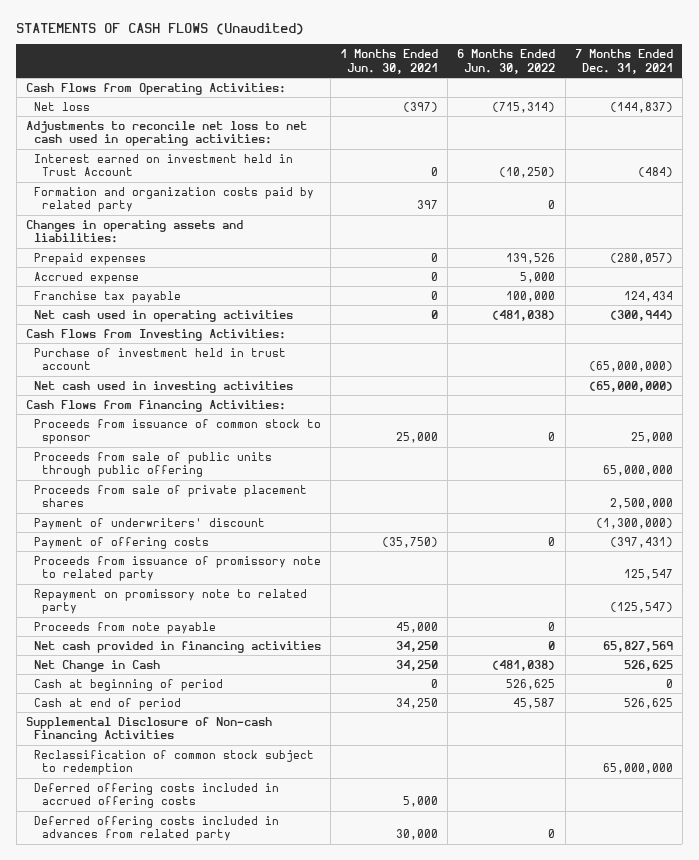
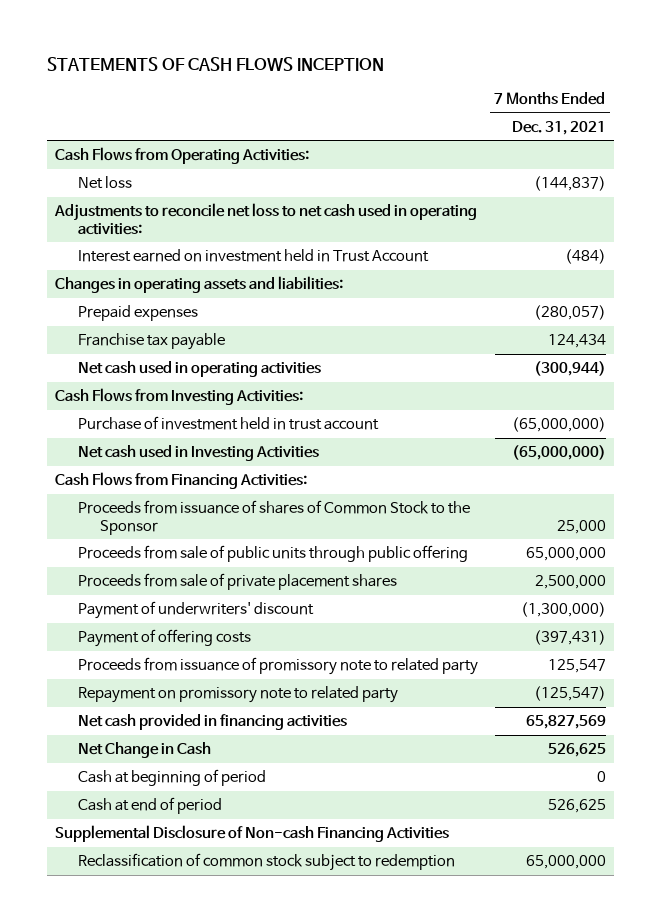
[16,23,305,36] STATEMENTS OF CASH FLOWS (Unaudited) -> [46,56,384,71] STATEMENTS OF CASH FLOWS INCEPTION
[340,49,439,74] 1 Months Ended Jun. 30, 2021 -> none
[457,49,556,74] 6 Months Ended Jun. 30, 2022 -> none
[33,186,314,213] Formation and organization costs paid by related party -> none
[33,271,139,284] Accrued expense -> none
[33,380,293,393] Net cash used in investing activities -> [77,445,319,462] Net cash used in Investing Activities
[33,418,321,445] Proceeds from issuance of common stock to sponsor -> [77,500,470,535] Proceeds from issuance of shares of Common Stock to the Sponsor
[33,621,216,634] Proceeds from note payable -> none
[33,782,279,809] Deferred offering costs included in accrued offering costs -> none
[33,815,279,842] Deferred offering costs included in advances from related party -> none

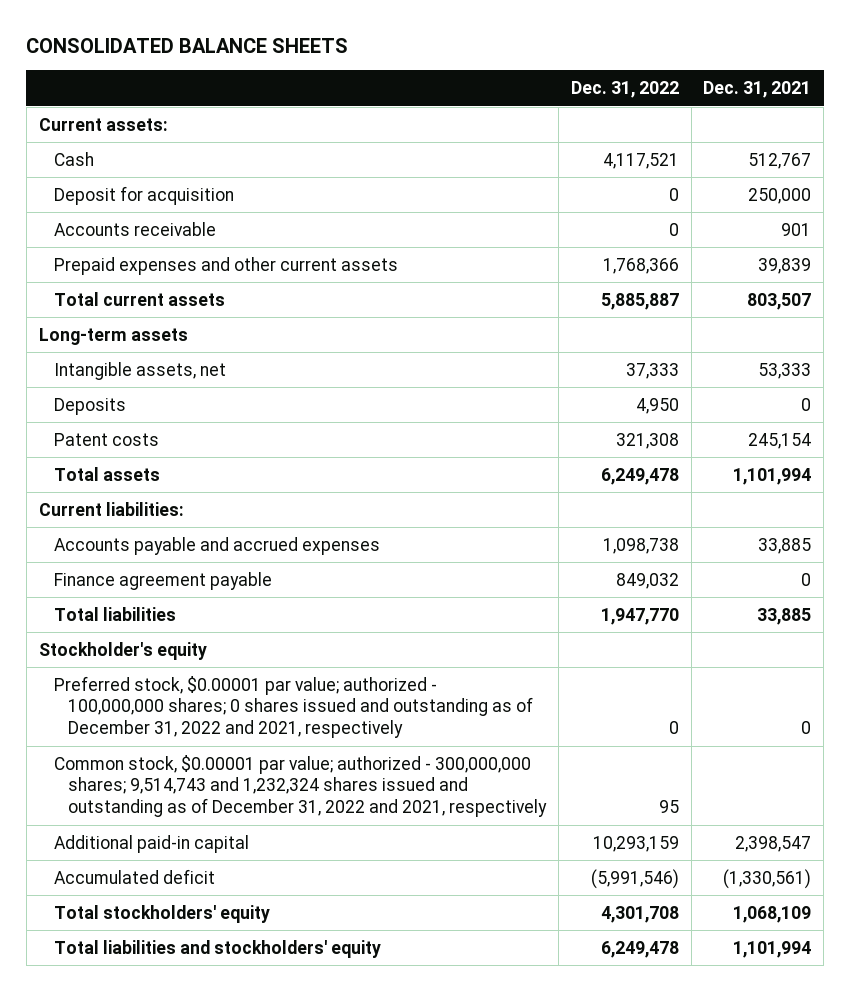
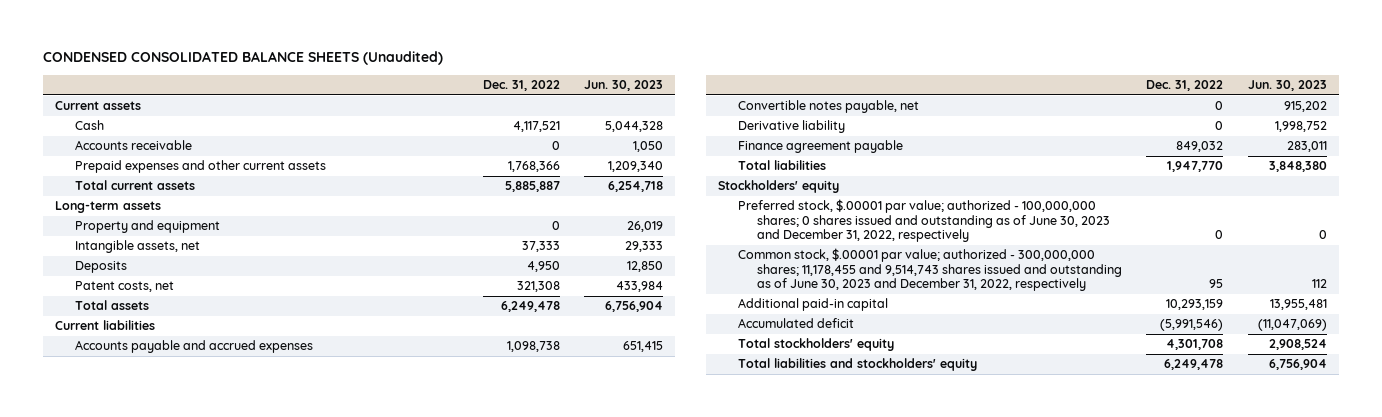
[26,38,349,54] CONSOLIDATED BALANCE SHEETS -> [43,51,444,66] CONDENSED CONSOLIDATED BALANCE SHEETS (Unaudited)
[703,81,812,99] Dec. 31, 2021 -> none
none -> [584,80,664,92] Jun. 30, 2023
[38,117,168,131] Current assets: -> [55,101,142,111] Current assets
[53,185,234,205] Deposit for acquisition -> none
none -> [74,220,220,234] Property and equipment
[53,432,159,446] Patent costs -> [74,281,174,293] Patent costs, net
[38,501,184,516] Current liabilities: -> [55,320,156,331] Current liabilities
none -> [737,100,919,114] Convertible notes payable, net
none -> [737,120,845,134] Derivative liability
[38,641,207,660] Stockholder's equity -> [718,180,840,194] Stockholders' equity
[53,675,534,739] Preferred stock, $0.00001 par value; authorized - 100,000,000 shares; 0 shares issued and outstanding as of December 31, 2022 and 2021, respectively -> [737,199,1111,242] Preferred stock, $.00001 par value; authorized - 100,000,000 shares; 0 shares issued and outstanding as of June 30, 2023 and December 31, 2022, respectively
[53,754,548,818] Common stock, $0.00001 par value; authorized - 300,000,000 shares; 9,514,743 and 1,232,324 shares issued and outstanding as of December 31, 2022 and 2021, respectively -> [737,248,1123,291] Common stock, $.00001 par value; authorized - 300,000,000 shares; 11,178,455 and 9,514,743 shares issued and outstanding as of June 30, 2023 and December 31, 2022, respectively

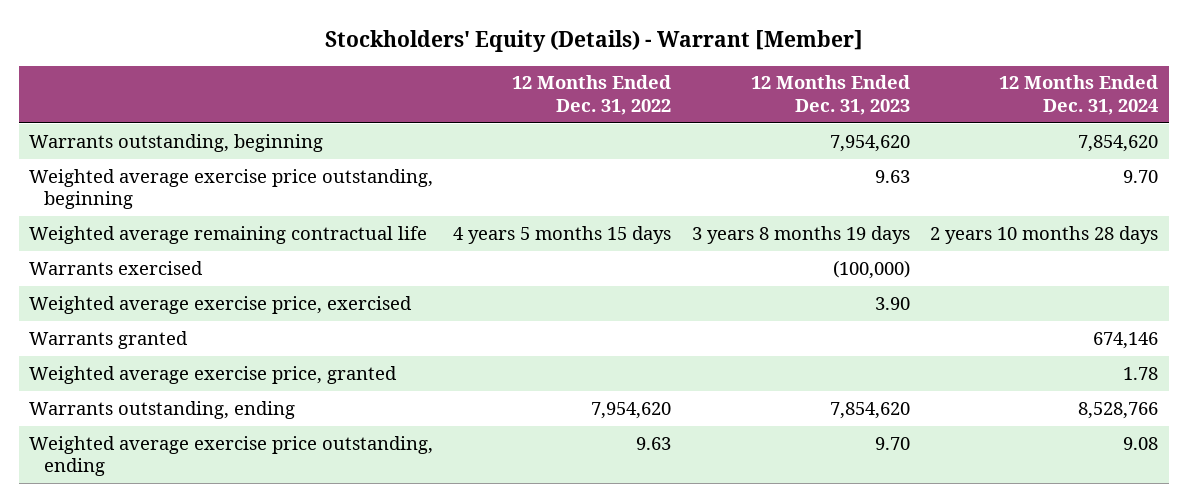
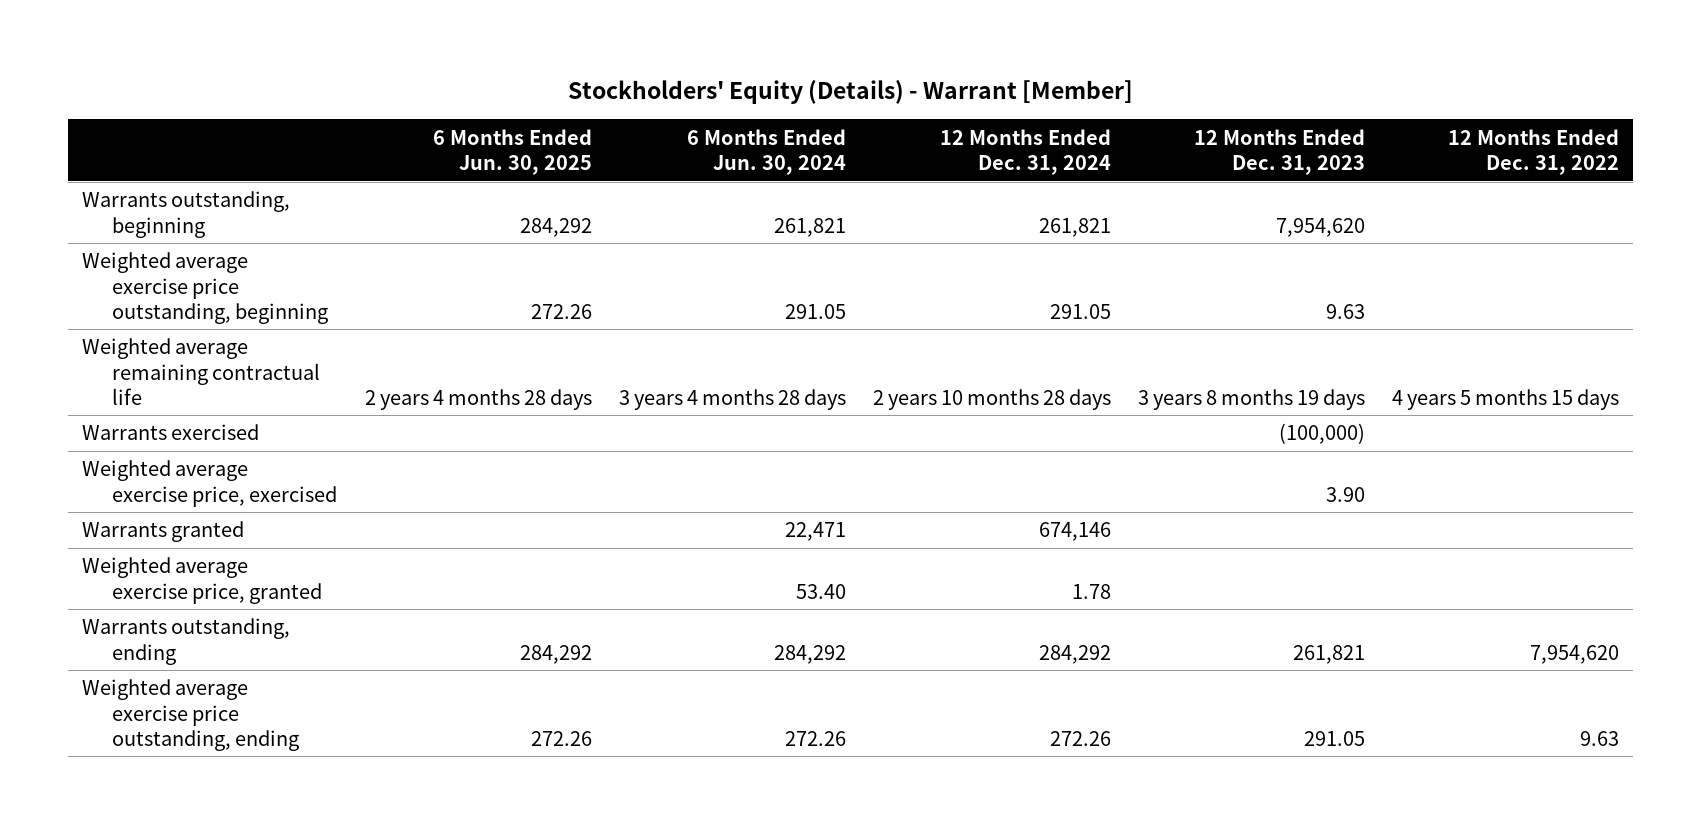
none -> [432,128,592,176] 6 Months Ended Jun. 30, 2025
none -> [686,128,846,176] 6 Months Ended Jun. 30, 2024
[1078,134,1159,152] 7,854,620 -> [1039,217,1112,237] 261,821
[1123,169,1159,183] 9.70 -> [1050,303,1112,319] 291.05
[829,401,910,419] 7,854,620 -> [1293,644,1366,664] 261,821
[1078,401,1159,419] 8,528,766 -> [1039,644,1112,664] 284,292
[874,436,910,450] 9.70 -> [1304,730,1366,746] 291.05
[1123,436,1159,450] 9.08 -> [1050,730,1112,746] 272.26

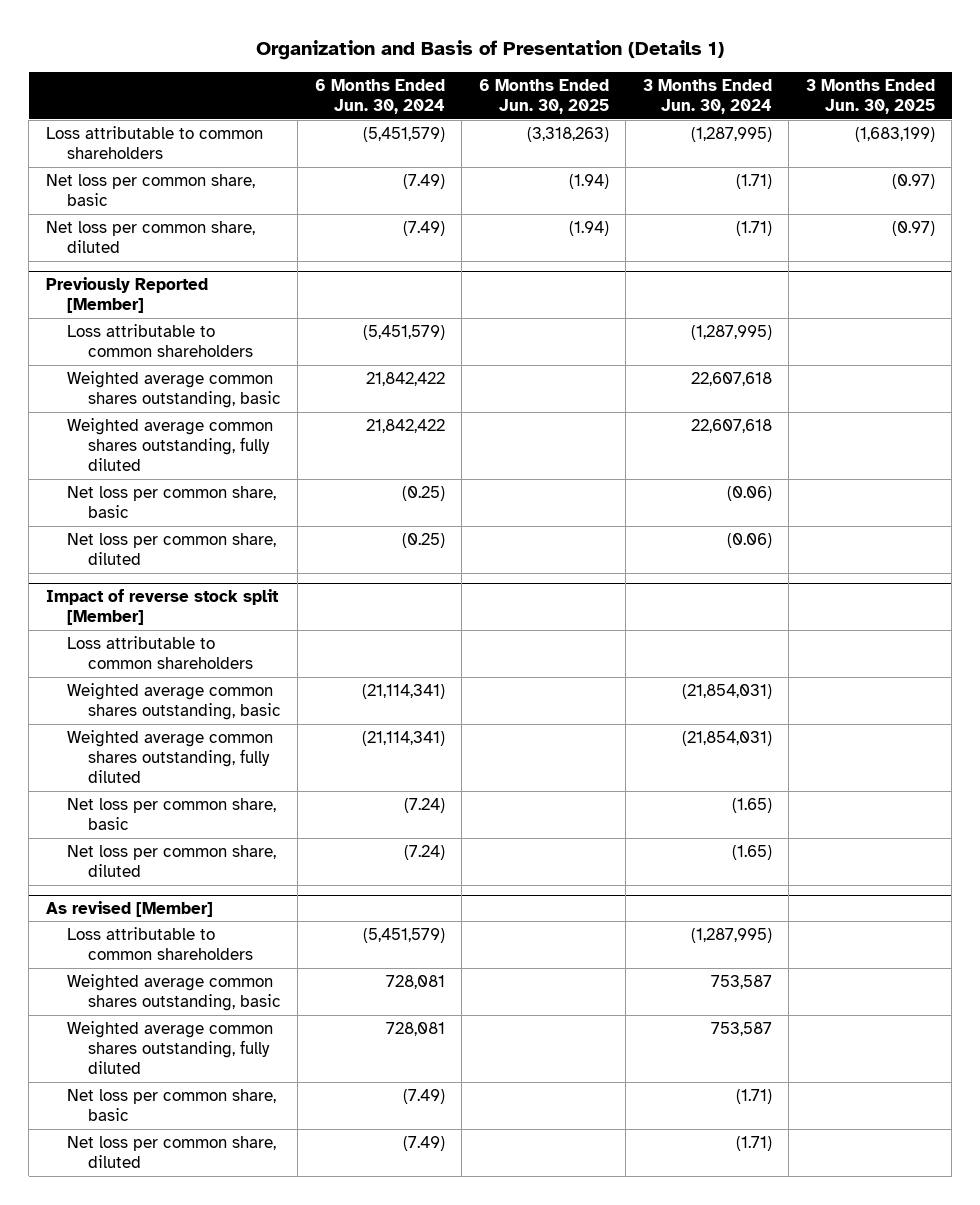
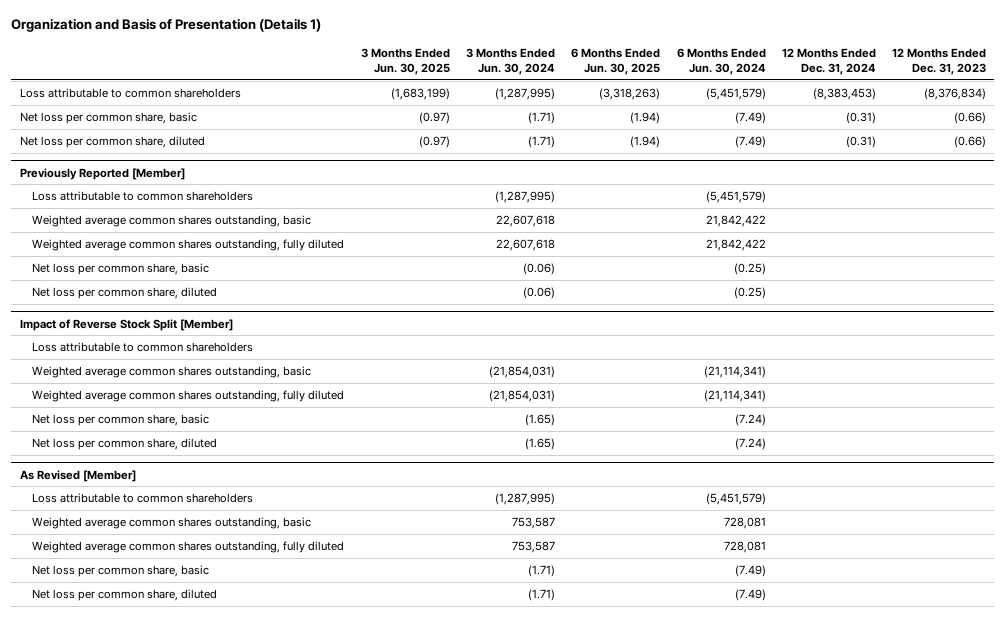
none -> [781,48,876,76] 12 Months Ended Dec. 31, 2024
none -> [892,48,987,76] 12 Months Ended Dec. 31, 2023
[45,589,279,626] Impact of reverse stock split [Member] -> [19,318,233,331] Impact of Reverse Stock Split [Member]
[45,901,213,918] As revised [Member] -> [19,469,136,482] As Revised [Member]

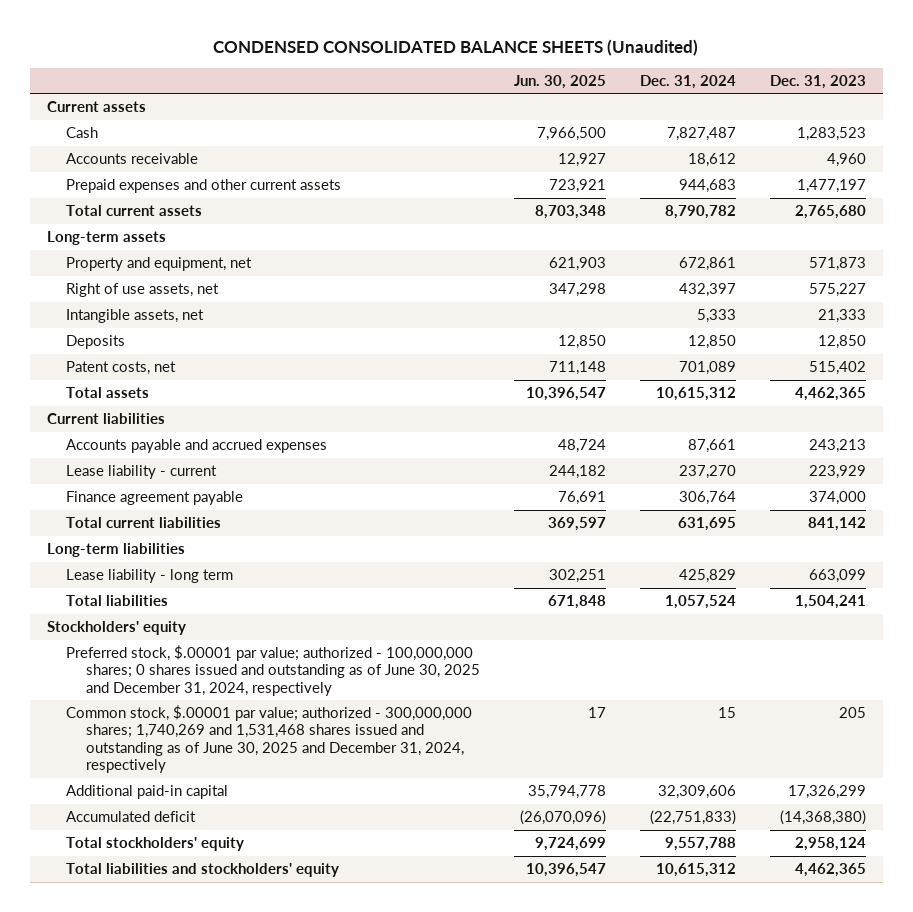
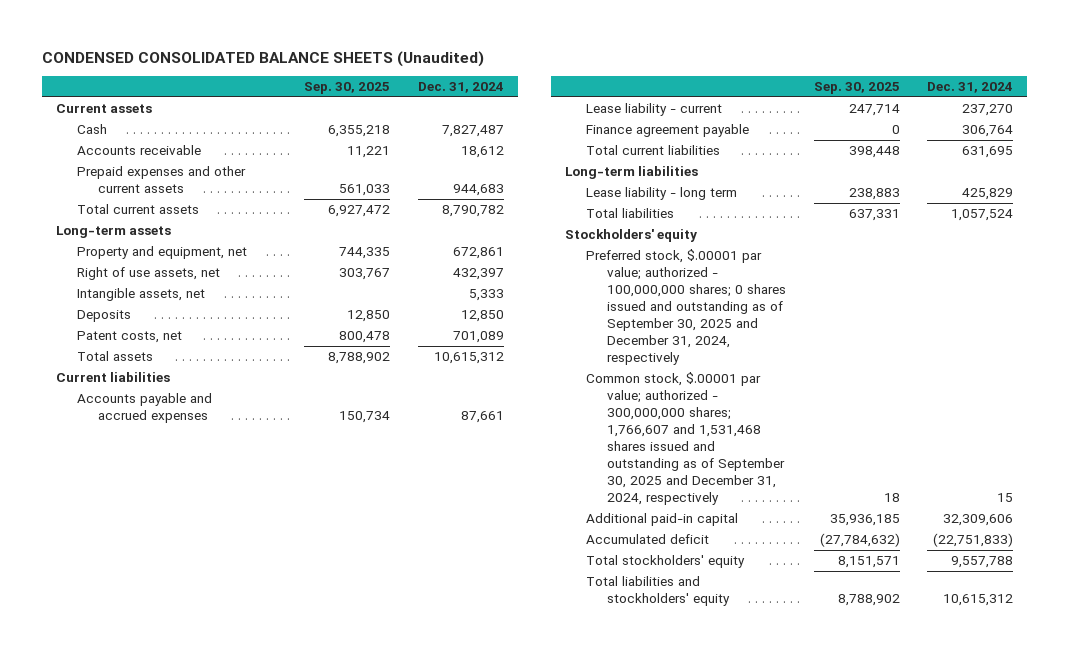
[514,75,607,90] Jun. 30, 2025 -> none
[770,75,867,90] Dec. 31, 2023 -> none
none -> [304,82,391,95] Sep. 30, 2025
[66,645,480,696] Preferred stock, $.00001 par value; authorized - 100,000,000 shares; 0 shares issued and outstanding as of June 30, 2025 and December 31, 2024, respectively -> [586,249,786,366] Preferred stock, $.00001 par value; authorized - 100,000,000 shares; 0 shares issued and outstanding as of September 30, 2025 and December 31, 2024, respectively
[66,705,473,774] Common stock, $.00001 par value; authorized - 300,000,000 shares; 1,740,269 and 1,531,468 shares issued and outstanding as of June 30, 2025 and December 31, 2024, respectively -> [586,372,785,506] Common stock, $.00001 par value; authorized - 300,000,000 shares; 1,766,607 and 1,531,468 shares issued and outstanding as of September 30, 2025 and December 31, 2024, respectively

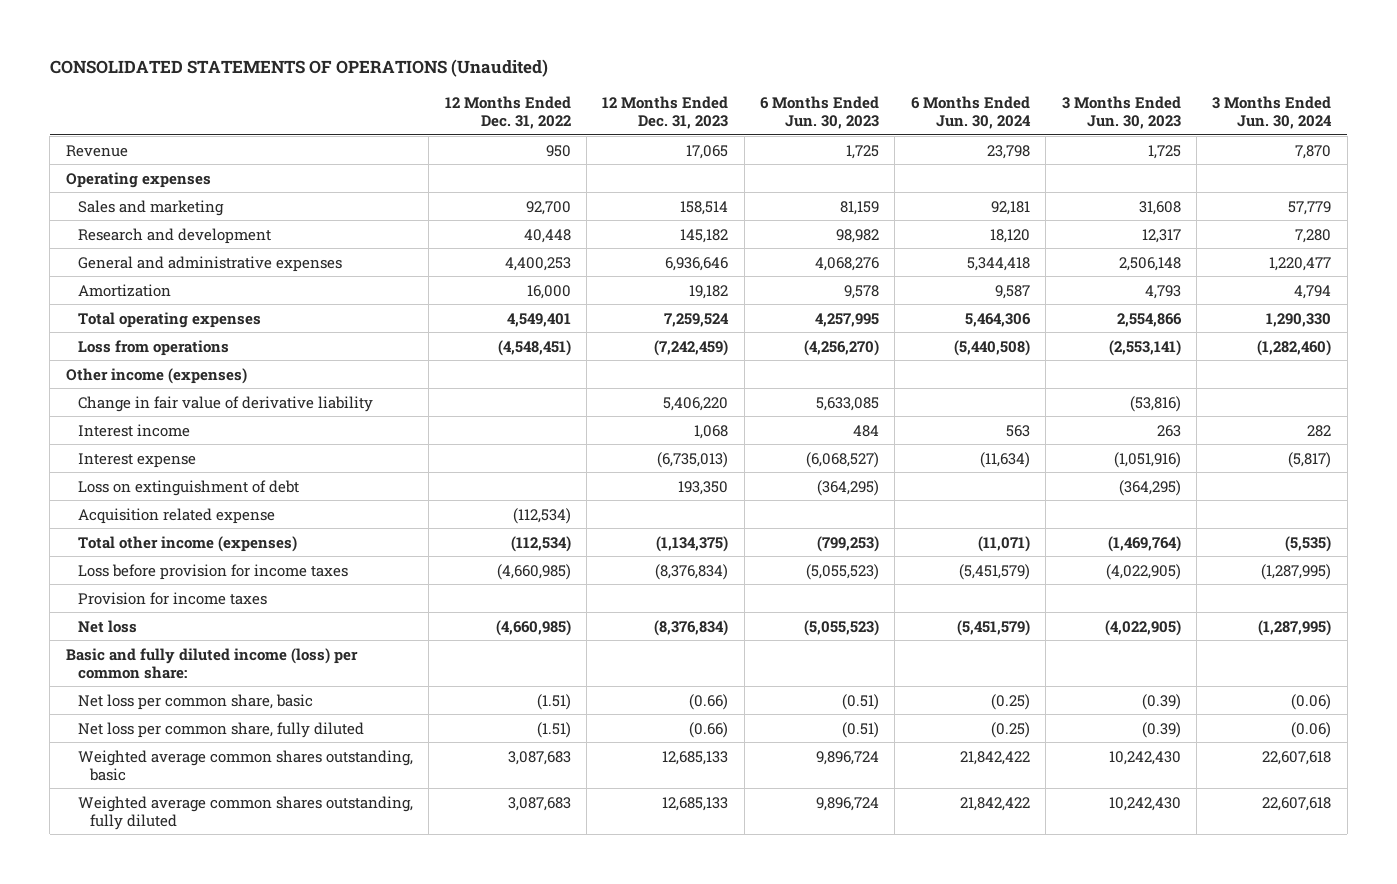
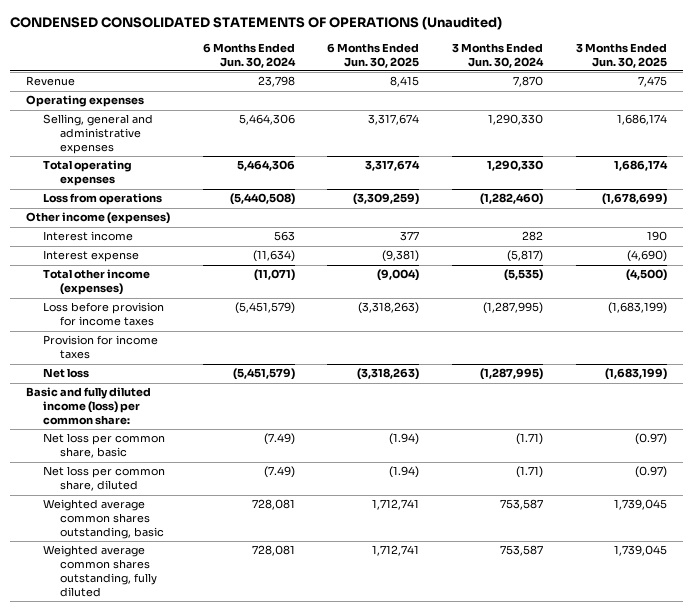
[49,59,548,78] CONSOLIDATED STATEMENTS OF OPERATIONS (Unaudited) -> [9,16,502,31] CONDENSED CONSOLIDATED STATEMENTS OF OPERATIONS (Unaudited)
[444,95,571,129] 12 Months Ended Dec. 31, 2022 -> none
[602,95,729,129] 12 Months Ended Dec. 31, 2023 -> none
[760,95,880,129] 6 Months Ended Jun. 30, 2023 -> none
[1061,95,1181,129] 3 Months Ended Jun. 30, 2023 -> none
none -> [327,42,420,68] 6 Months Ended Jun. 30, 2025
none -> [575,42,667,68] 3 Months Ended Jun. 30, 2025
[77,199,224,216] Sales and marketing -> none
[77,227,271,244] Research and development -> none
[77,283,171,297] Amortization -> none
[77,255,342,272] General and administrative expenses -> [43,114,154,155] Selling, general and administrative expenses
[966,256,1030,271] 5,344,418 -> [238,114,295,126] 5,464,306
[1269,256,1332,271] 1,220,477 -> [488,114,544,126] 1,290,330
[77,395,373,412] Change in fair value of derivative liability -> none
[77,479,299,496] Loss on extinguishment of debt -> none
[77,507,275,524] Acquisition related expense -> none
[990,693,1030,710] (0.25) -> [263,433,295,446] (7.49)
[1291,693,1332,710] (0.06) -> [516,433,544,446] (1.71)
[77,721,364,738] Net loss per common share, fully diluted -> [43,466,166,492] Net loss per common share, diluted
[990,721,1030,738] (0.25) -> [263,466,295,479] (7.49)
[1291,721,1332,738] (0.06) -> [516,466,544,479] (1.71)
[959,750,1030,765] 21,842,422 -> [251,499,295,511] 728,081
[1262,750,1332,765] 22,607,618 -> [500,499,544,511] 753,587
[959,796,1030,811] 21,842,422 -> [251,545,295,557] 728,081
[1262,796,1332,811] 22,607,618 -> [500,545,544,557] 753,587

